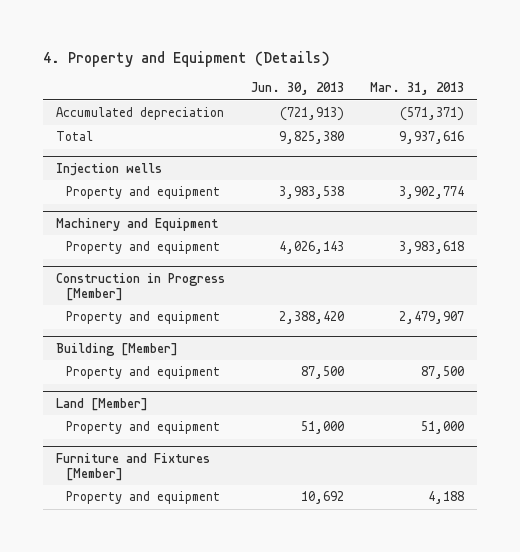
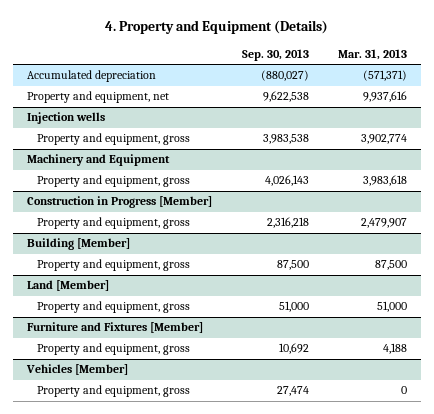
[250,82,344,96] Jun. 30, 2013 -> none
none -> [241,48,309,61] Sep. 30, 2013
[56,131,94,142] Total -> [27,91,170,104] Property and equipment, net
[66,186,221,200] Property and equipment -> [36,133,190,146] Property and equipment, gross
[66,241,221,255] Property and equipment -> [36,175,190,188] Property and equipment, gross
[66,311,221,325] Property and equipment -> [36,217,190,230] Property and equipment, gross
[66,366,221,380] Property and equipment -> [36,259,190,272] Property and equipment, gross
[66,421,221,435] Property and equipment -> [36,301,190,314] Property and equipment, gross
[66,491,221,505] Property and equipment -> [36,343,190,356] Property and equipment, gross
none -> [26,364,129,376] Vehicles [Member]
none -> [36,385,190,398] Property and equipment, gross

